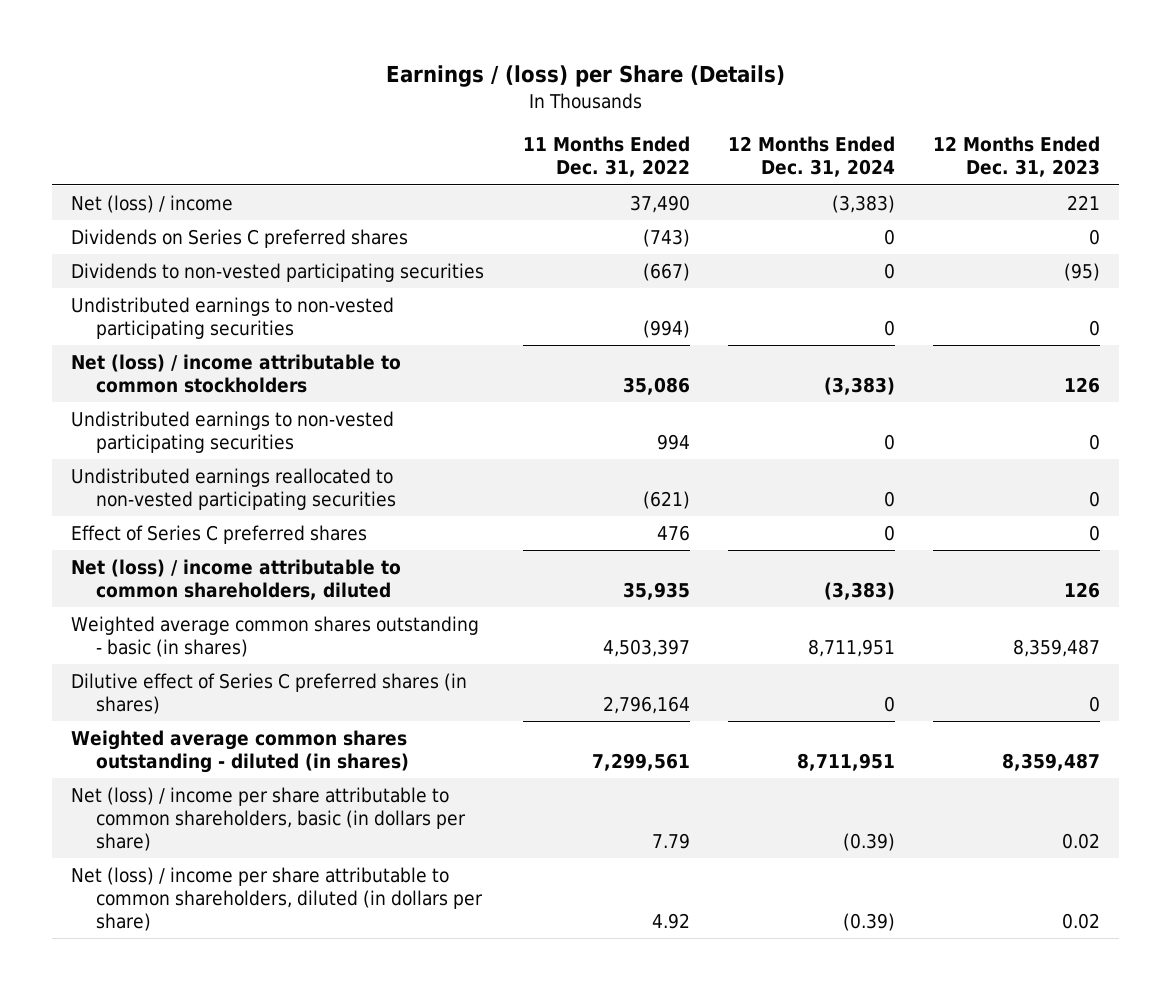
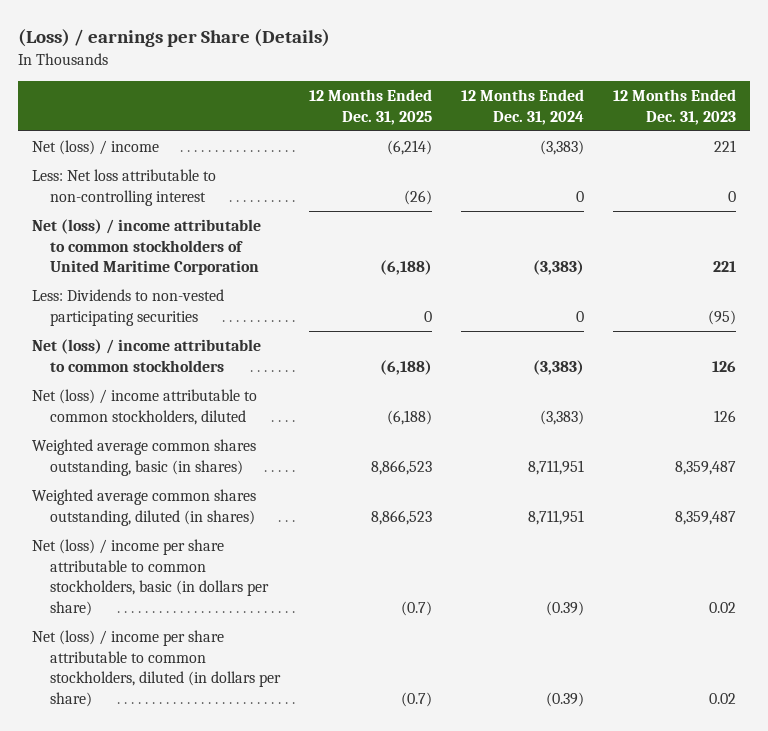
[385,65,785,88] Earnings / (loss) per Share (Details) -> [17,29,330,48] (Loss) / earnings per Share (Details)
[522,136,690,178] 11 Months Ended Dec. 31, 2022 -> none
none -> [308,88,432,125] 12 Months Ended Dec. 31, 2025
[71,229,409,249] Dividends on Series C preferred shares -> none
[71,297,395,340] Undistributed earnings to non-vested participating securities -> none
none -> [32,168,217,206] Less: Net loss attributable to non-controlling interest
none -> [32,218,262,276] Net (loss) / income attributable to common stockholders of United Maritime Corporation
[71,263,485,283] Dividends to non-vested participating securities -> [32,288,225,326] Less: Dividends to non-vested participating securities
[71,411,395,454] Undistributed earnings to non-vested participating securities -> none
[71,468,396,511] Undistributed earnings reallocated to non-vested participating securities -> none
[71,525,368,545] Effect of Series C preferred shares -> none
[71,673,468,715] Dilutive effect of Series C preferred shares (in shares) -> none
[71,559,402,601] Net (loss) / income attributable to common shareholders, diluted -> [32,388,258,425] Net (loss) / income attributable to common stockholders, diluted
[71,616,480,658] Weighted average common shares outstanding - basic (in shares) -> [32,438,257,476] Weighted average common shares outstanding, basic (in shares)
[71,730,409,774] Weighted average common shares outstanding - diluted (in shares) -> [32,488,257,526] Weighted average common shares outstanding, diluted (in shares)
[71,787,466,852] Net (loss) / income per share attributable to common shareholders, basic (in dollars per share) -> [32,538,270,617] Net (loss) / income per share attributable to common stockholders, basic (in dollars per share)
[71,867,483,932] Net (loss) / income per share attributable to common shareholders, diluted (in dollars per share) -> [32,629,282,708] Net (loss) / income per share attributable to common stockholders, diluted (in dollars per share)

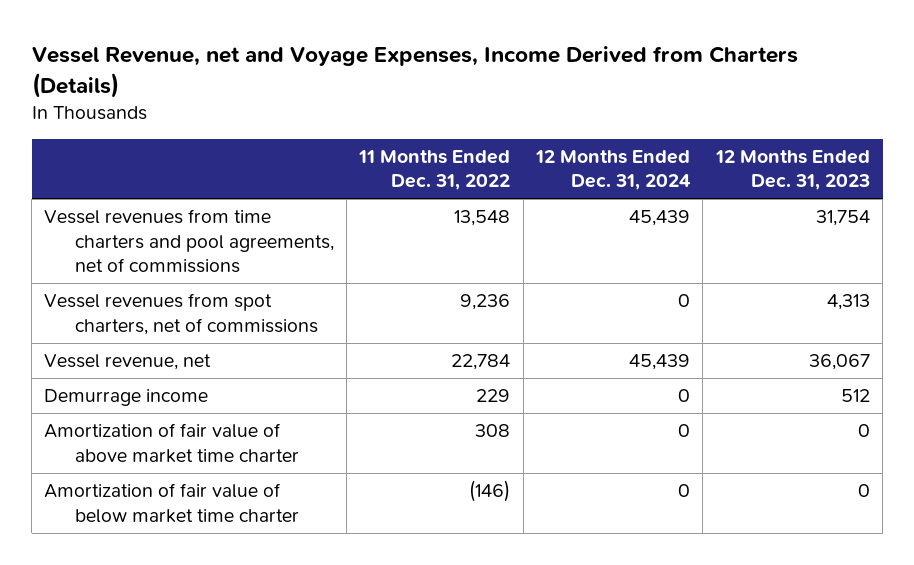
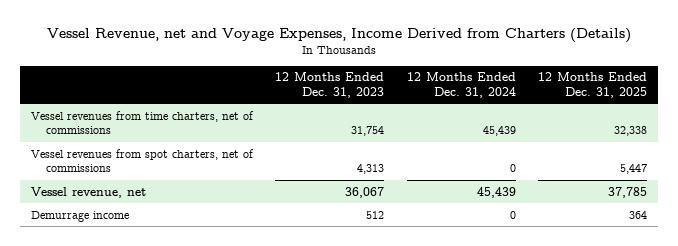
[358,149,511,191] 11 Months Ended Dec. 31, 2022 -> none
none -> [537,72,647,98] 12 Months Ended Dec. 31, 2025
[44,209,334,274] Vessel revenues from time charters and pool agreements, net of commissions -> [30,110,254,135] Vessel revenues from time charters, net of commissions
[44,423,299,463] Amortization of fair value of above market time charter -> none
[44,483,299,523] Amortization of fair value of below market time charter -> none

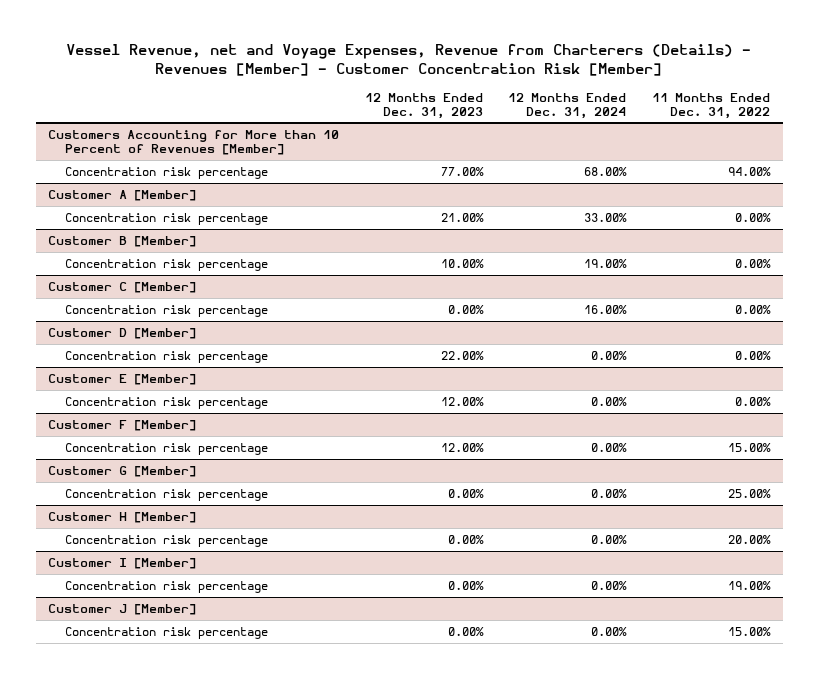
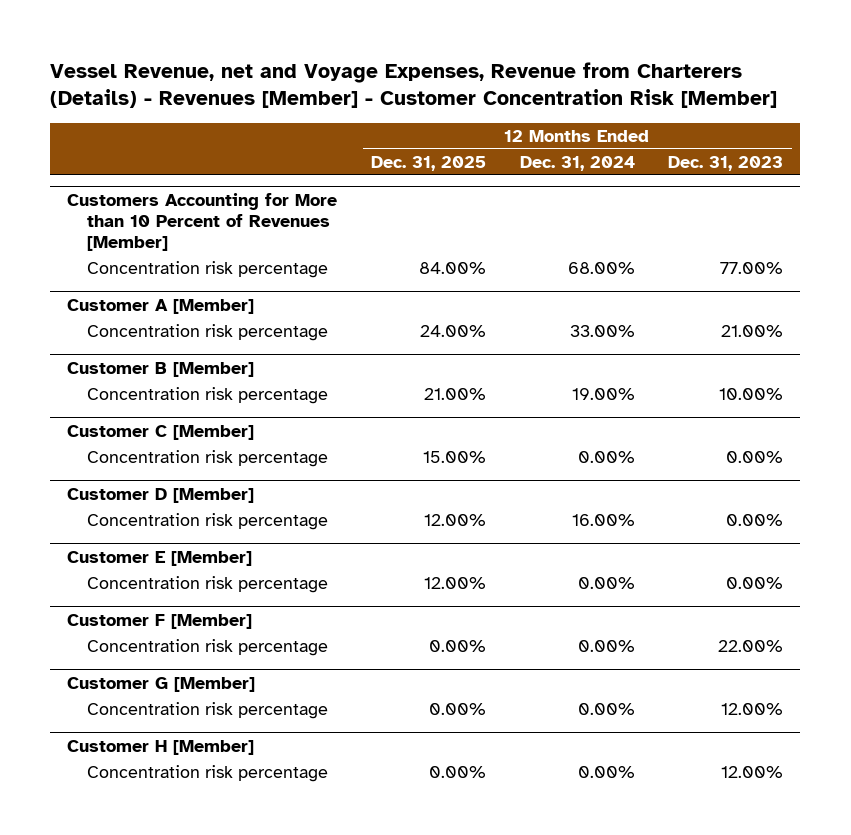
[651,92,770,119] 11 Months Ended Dec. 31, 2022 -> none
none -> [370,155,486,171] Dec. 31, 2025
[584,304,628,314] 16.00% -> [577,450,635,463] 0.00%
[440,350,484,360] 22.00% -> [726,513,784,526] 0.00%
[591,350,628,360] 0.00% -> [571,513,635,526] 16.00%
[440,396,484,406] 12.00% -> [726,576,784,589] 0.00%
[440,442,484,452] 12.00% -> [718,639,784,652] 22.00%
[447,488,484,498] 0.00% -> [721,702,784,715] 12.00%
[48,557,197,569] Customer I [Member] -> none
[65,580,269,593] Concentration risk percentage -> none
[48,603,197,615] Customer J [Member] -> none
[65,626,269,639] Concentration risk percentage -> none
[447,534,484,544] 0.00% -> [721,765,784,778] 12.00%

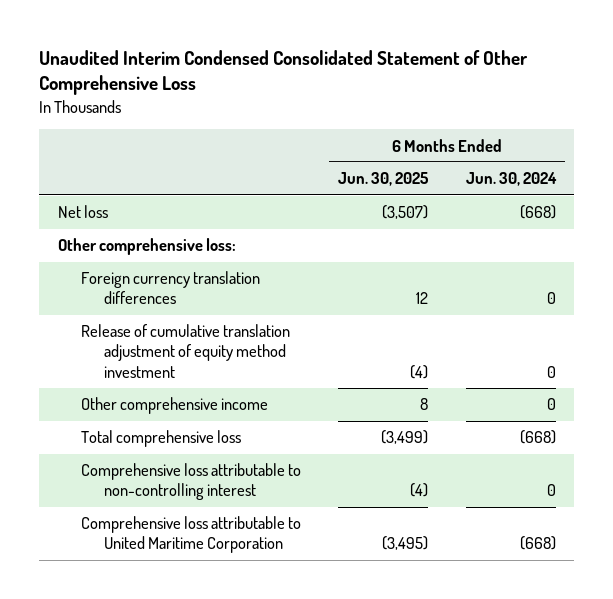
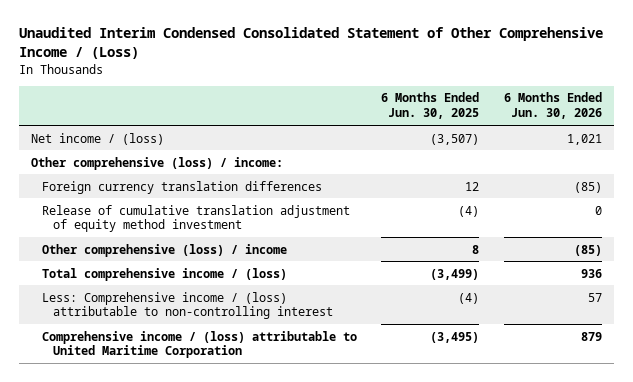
[38,49,528,96] Unaudited Interim Condensed Consolidated Statement of Other Comprehensive Loss -> [19,27,604,60] Unaudited Interim Condensed Consolidated Statement of Other Comprehensive Income / (Loss)
[465,172,557,187] Jun. 30, 2024 -> none
none -> [503,92,602,120] 6 Months Ended Jun. 30, 2026
[57,205,108,219] Net loss -> [31,132,165,145] Net income / (loss)
[57,238,236,256] Other comprehensive loss: -> [31,156,284,170] Other comprehensive (loss) / income:
[80,397,268,415] Other comprehensive income -> [42,243,288,257] Other comprehensive (loss) / income
[80,430,241,448] Total comprehensive loss -> [42,267,288,281] Total comprehensive income / (loss)
[80,463,301,501] Comprehensive loss attributable to non-controlling interest -> [42,291,333,320] Less: Comprehensive income / (loss) attributable to non-controlling interest
[80,516,301,554] Comprehensive loss attributable to United Maritime Corporation -> [42,330,358,359] Comprehensive income / (loss) attributable to United Maritime Corporation

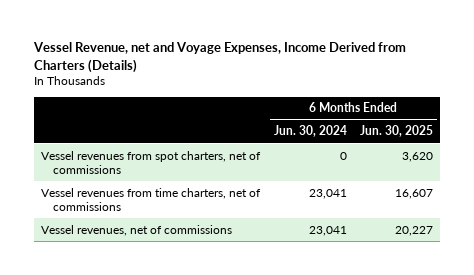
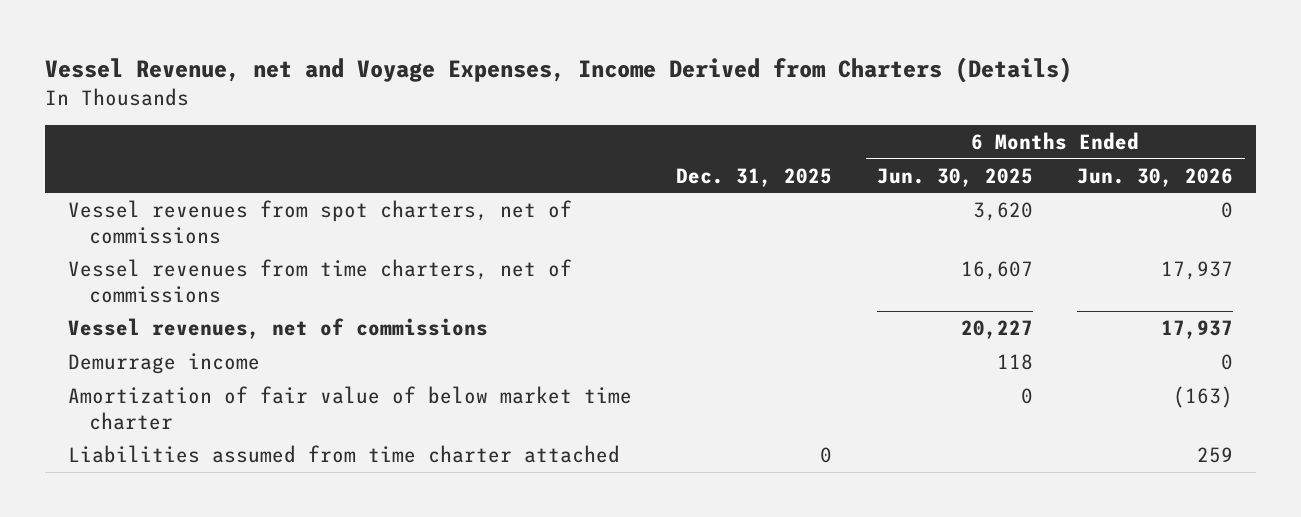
[273,125,347,138] Jun. 30, 2024 -> none
none -> [676,167,833,187] Dec. 31, 2025
none -> [1077,167,1234,187] Jun. 30, 2026
none -> [67,352,260,374] Demurrage income
none -> [67,385,632,430] Amortization of fair value of below market time charter
none -> [67,444,620,463] Liabilities assumed from time charter attached

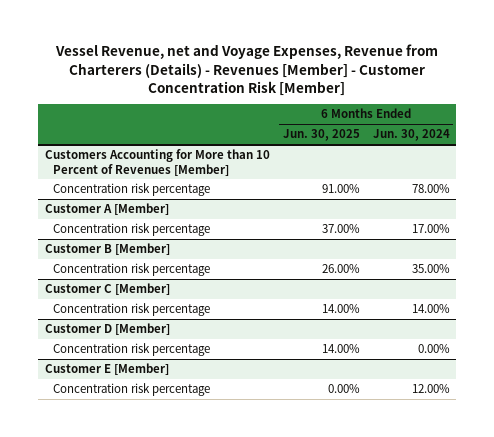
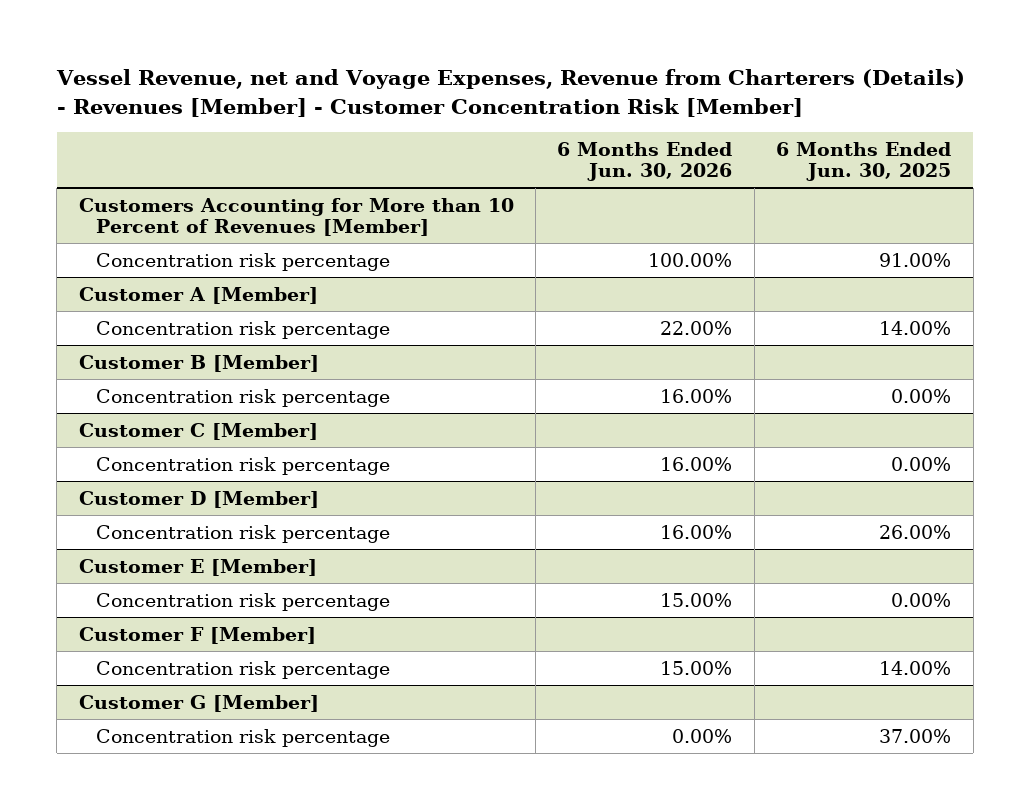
[372,129,450,142] Jun. 30, 2024 -> none
none -> [557,141,733,182] 6 Months Ended Jun. 30, 2026
[321,224,360,234] 37.00% -> [879,320,952,335] 14.00%
[321,264,360,274] 26.00% -> [891,388,952,403] 0.00%
[321,304,360,314] 14.00% -> [891,456,952,471] 0.00%
[321,344,360,354] 14.00% -> [879,524,952,539] 26.00%
none -> [78,626,316,644] Customer F [Member]
none -> [95,660,390,679] Concentration risk percentage
none -> [78,694,319,712] Customer G [Member]
none -> [95,728,390,747] Concentration risk percentage

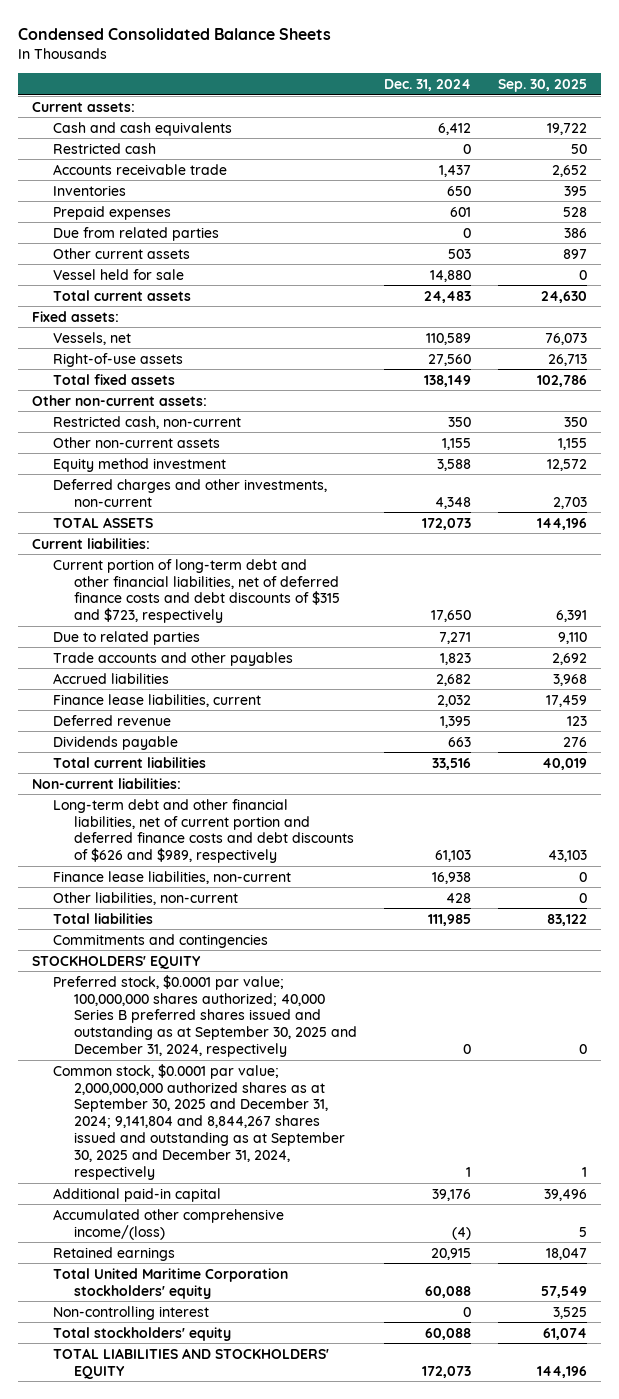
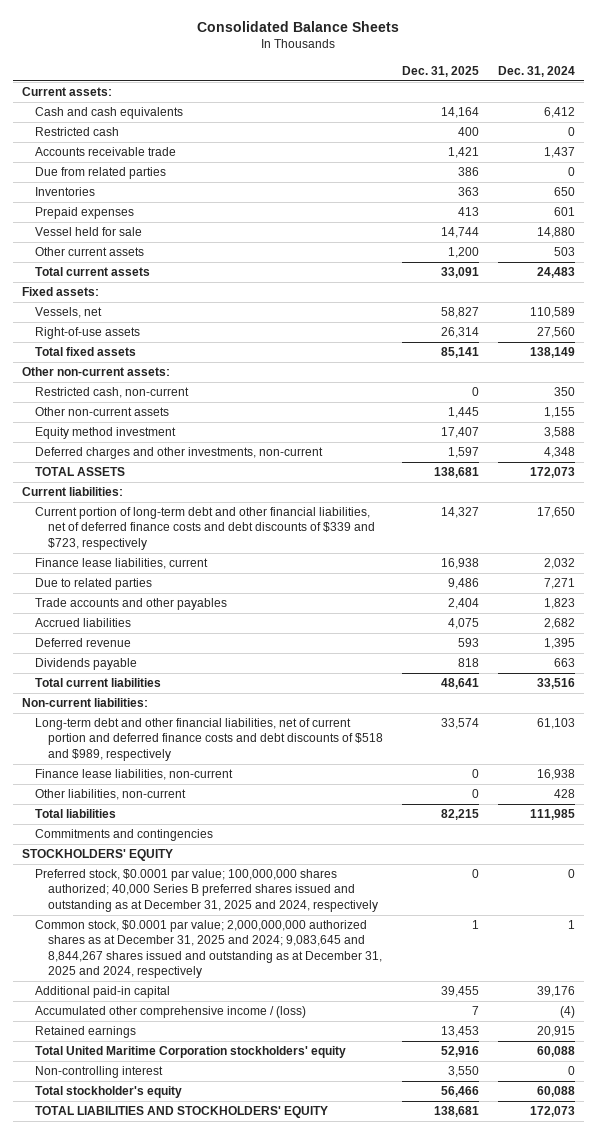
[18,28,332,41] Condensed Consolidated Balance Sheets -> [197,20,400,32] Consolidated Balance Sheets
[498,78,588,92] Sep. 30, 2025 -> none
none -> [402,65,480,77] Dec. 31, 2025
[52,226,219,241] Due from related parties -> [35,167,167,180] Due from related parties
[52,247,190,259] Other current assets -> [35,247,145,257] Other current assets
[52,558,341,624] Current portion of long-term debt and other financial liabilities, net of deferred finance costs and debt discounts of $315 and $723, respectively -> [35,507,376,550] Current portion of long-term debt and other financial liabilities, net of deferred finance costs and debt discounts of $339 and $723, respectively
[52,693,261,707] Finance lease liabilities, current -> [35,558,209,570] Finance lease liabilities, current
[52,798,355,864] Long-term debt and other financial liabilities, net of current portion and deferred finance costs and debt discounts of $626 and $989, respectively -> [35,718,384,761] Long-term debt and other financial liabilities, net of current portion and deferred finance costs and debt discounts of $518 and $989, respectively
[52,974,358,1058] Preferred stock, $0.0001 par value; 100,000,000 shares authorized; 40,000 Series B preferred shares issued and outstanding as at September 30, 2025 and December 31, 2024, respectively -> [35,869,379,912] Preferred stock, $0.0001 par value; 100,000,000 shares authorized; 40,000 Series B preferred shares issued and outstanding as at December 31, 2025 and 2024, respectively
[52,1063,346,1180] Common stock, $0.0001 par value; 2,000,000,000 authorized shares as at September 30, 2025 and December 31, 2024; 9,141,804 and 8,844,267 shares issued and outstanding as at September 30, 2025 and December 31, 2024, respectively -> [35,920,383,978] Common stock, $0.0001 par value; 2,000,000,000 authorized shares as at December 31, 2025 and 2024; 9,083,645 and 8,844,267 shares issued and outstanding as at December 31, 2025 and 2024, respectively
[52,1208,284,1240] Accumulated other comprehensive income/(loss) -> [35,1006,307,1019] Accumulated other comprehensive income / (loss)
[52,1326,231,1341] Total stockholders' equity -> [35,1086,183,1099] Total stockholder's equity

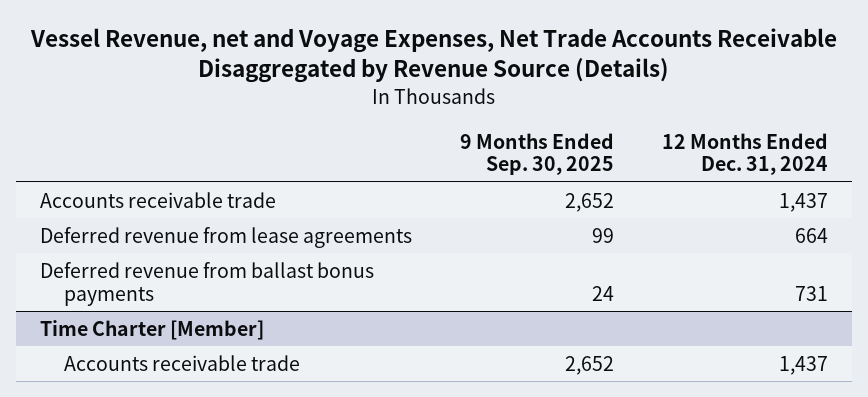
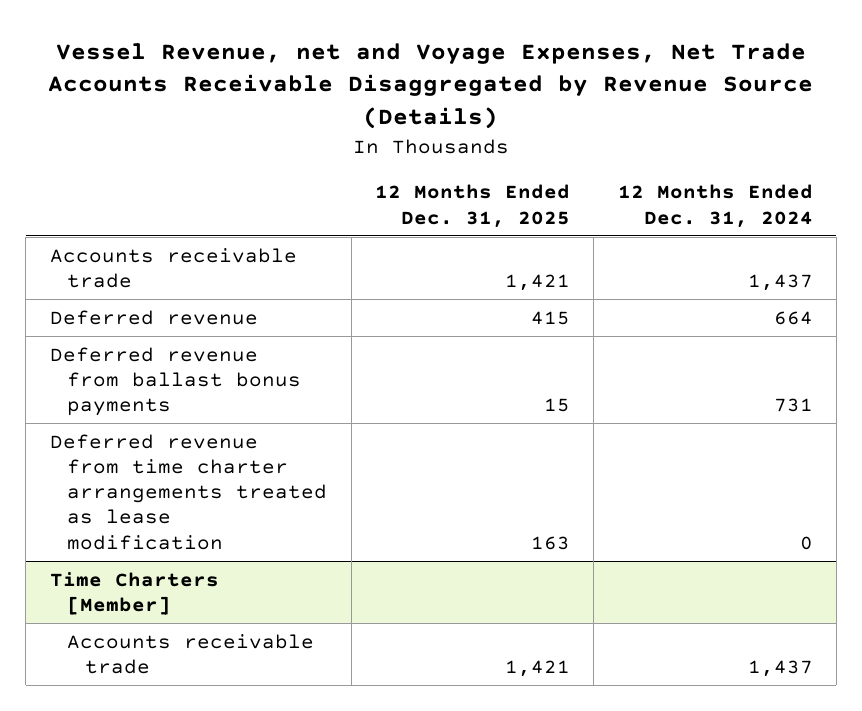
[460,132,615,176] 9 Months Ended Sep. 30, 2025 -> none
none -> [375,184,571,228] 12 Months Ended Dec. 31, 2025
[40,226,413,248] Deferred revenue from lease agreements -> [49,309,258,325] Deferred revenue
none -> [49,433,328,550] Deferred revenue from time charter arrangements treated as lease modification
[40,319,265,340] Time Charter [Member] -> [49,571,219,615] Time Charters [Member]

